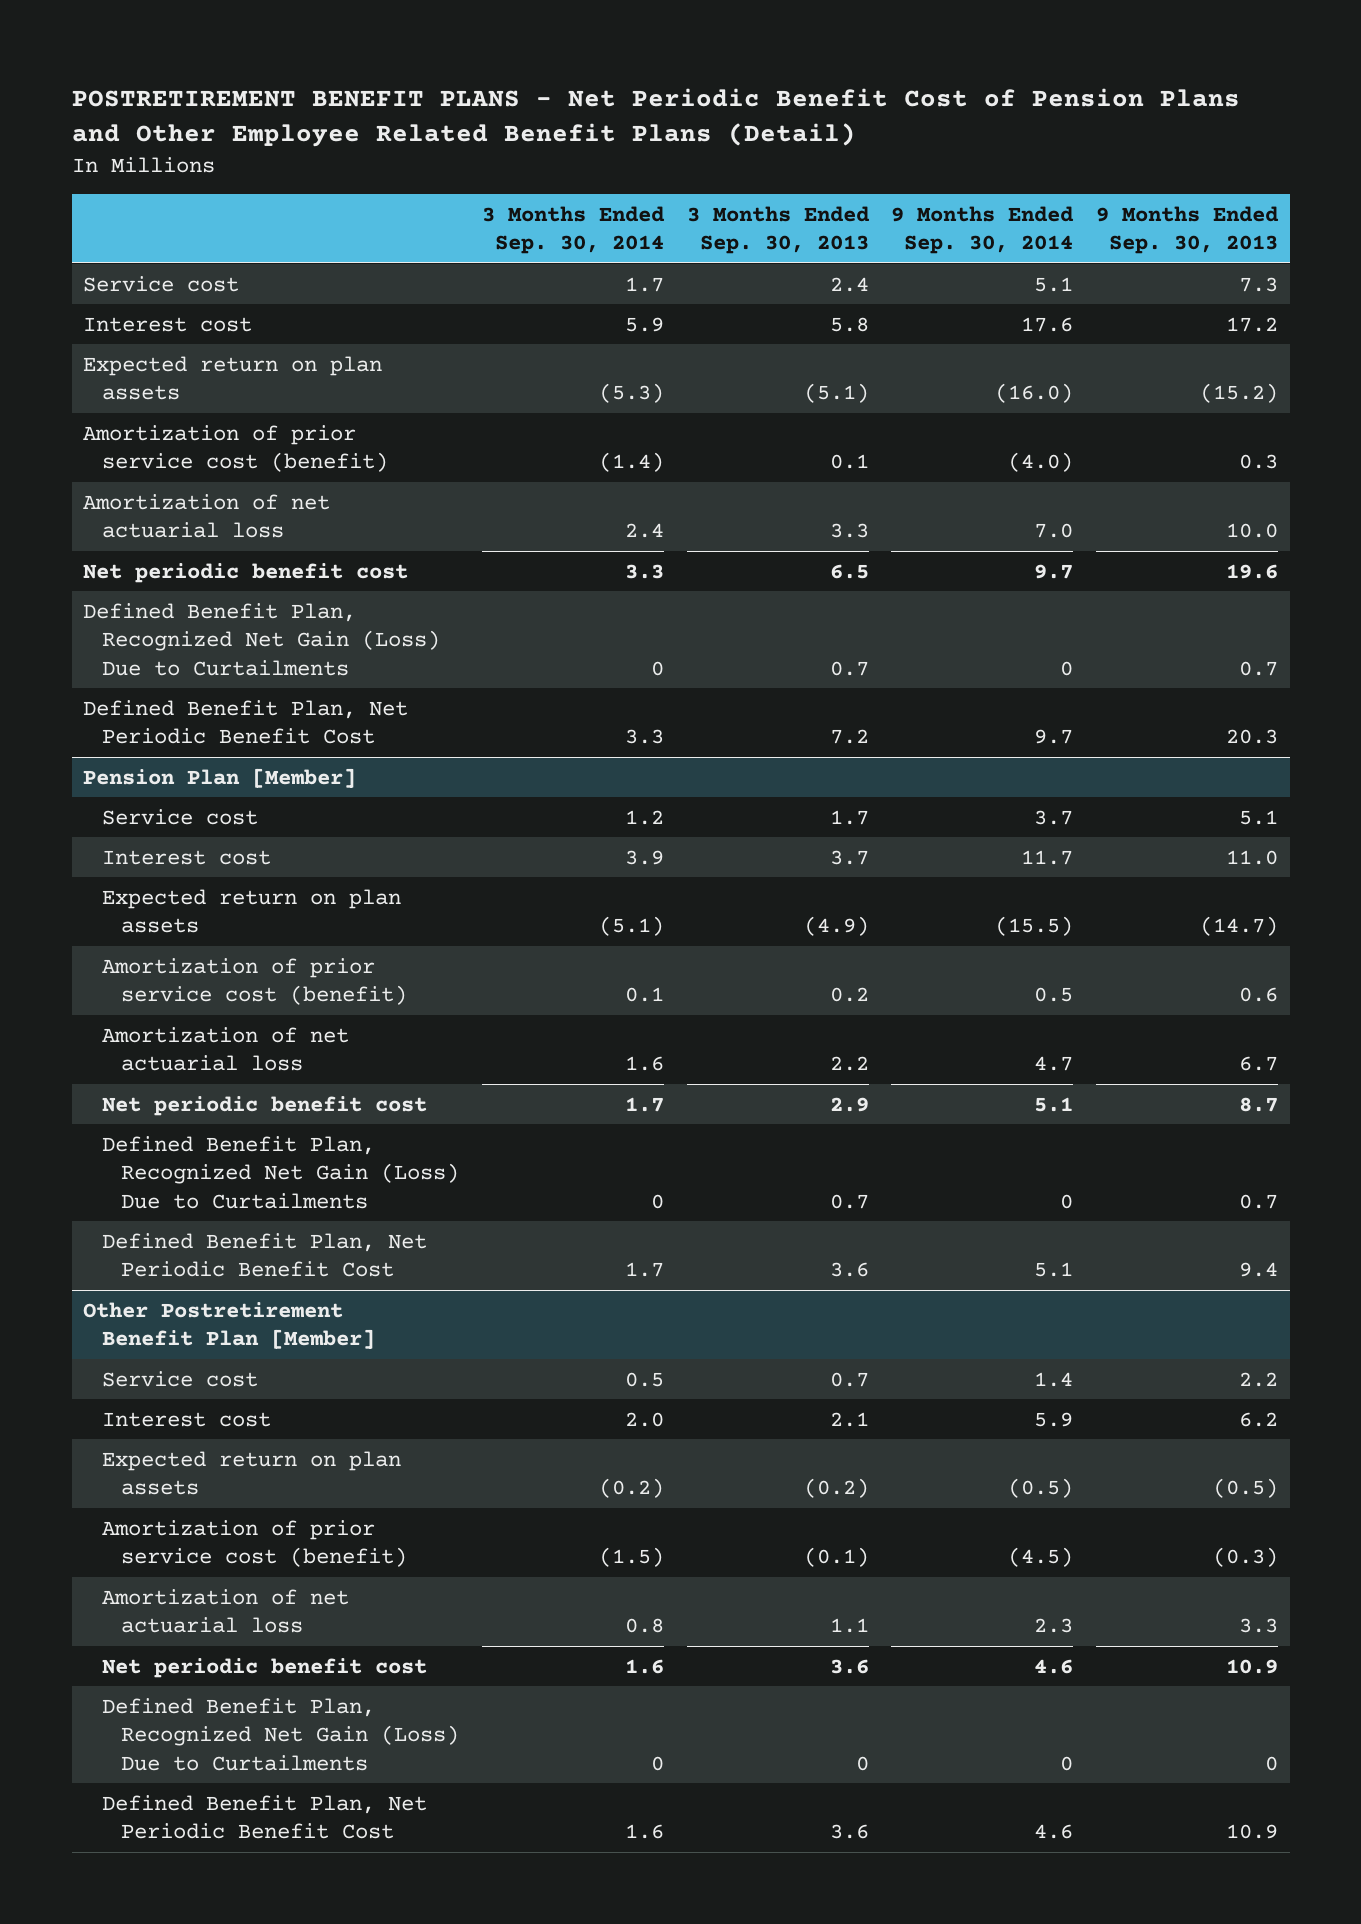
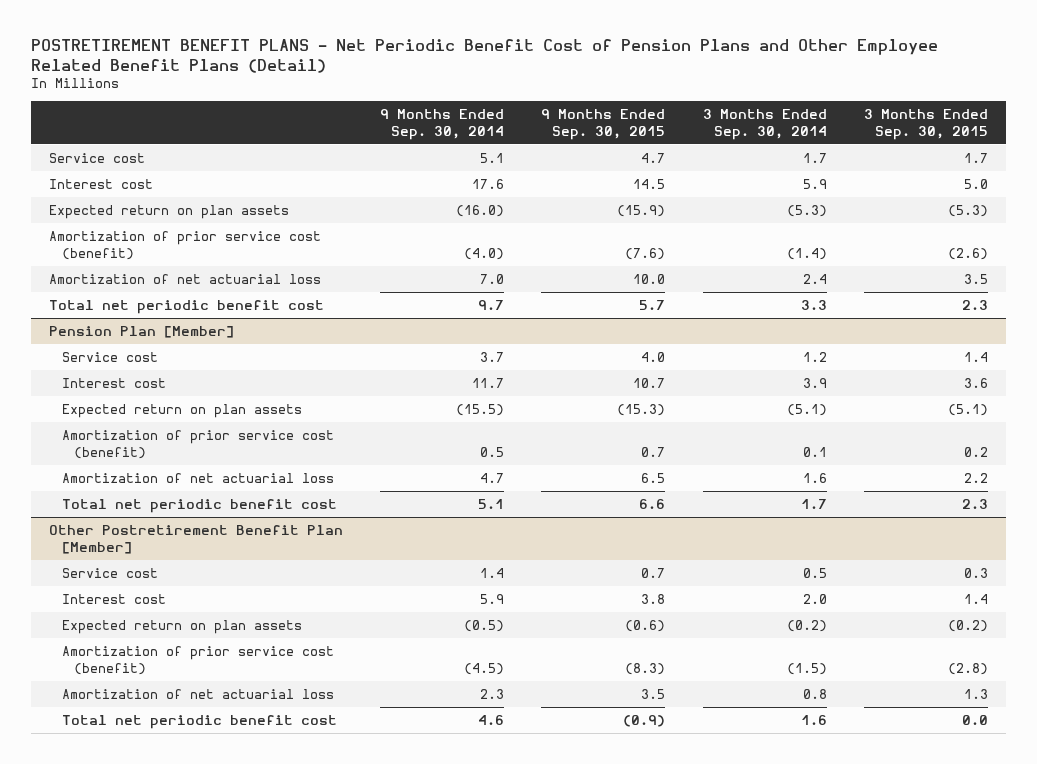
[686,205,870,255] 3 Months Ended Sep. 30, 2013 -> none
[1096,205,1280,255] 9 Months Ended Sep. 30, 2013 -> none
none -> [541,109,666,141] 9 Months Ended Sep. 30, 2015
none -> [863,109,988,141] 3 Months Ended Sep. 30, 2015
[83,562,409,583] Net periodic benefit cost -> none
[83,602,440,676] Defined Benefit Plan, Recognized Net Gain (Loss) Due to Curtailments -> none
[83,699,409,745] Defined Benefit Plan, Net Periodic Benefit Cost -> [49,299,325,314] Total net periodic benefit cost
[101,1095,427,1116] Net periodic benefit cost -> none
[101,1135,459,1209] Defined Benefit Plan, Recognized Net Gain (Loss) Due to Curtailments -> none
[101,1232,427,1278] Defined Benefit Plan, Net Periodic Benefit Cost -> [61,498,337,513] Total net periodic benefit cost
[101,1657,427,1678] Net periodic benefit cost -> none
[101,1697,459,1771] Defined Benefit Plan, Recognized Net Gain (Loss) Due to Curtailments -> none
[101,1794,427,1840] Defined Benefit Plan, Net Periodic Benefit Cost -> [61,714,337,729] Total net periodic benefit cost

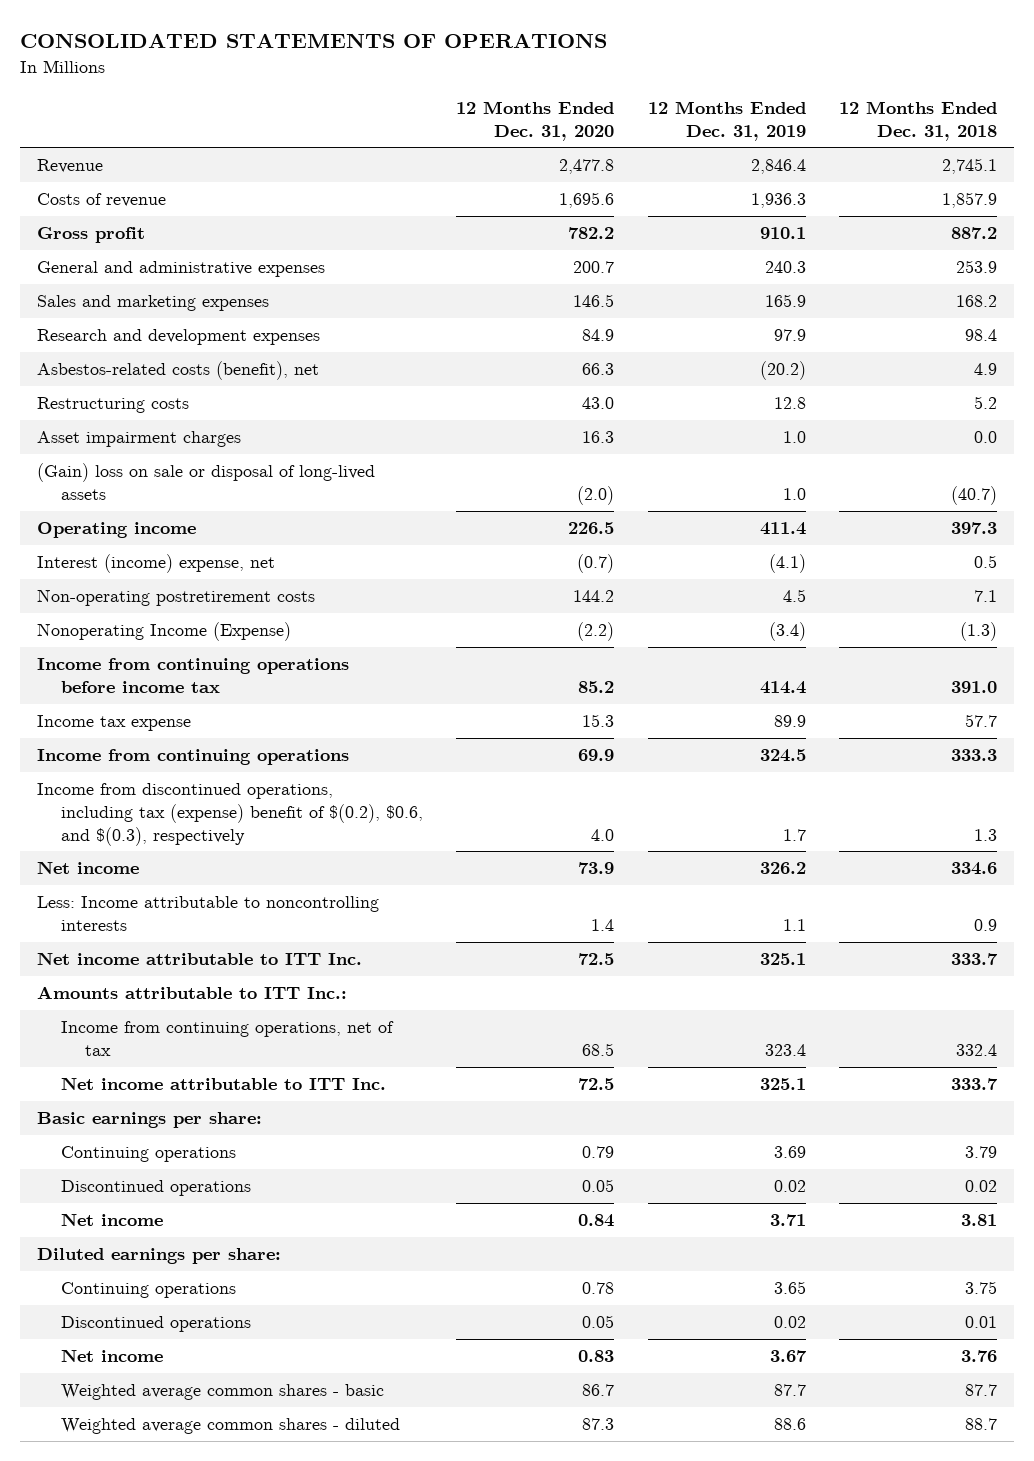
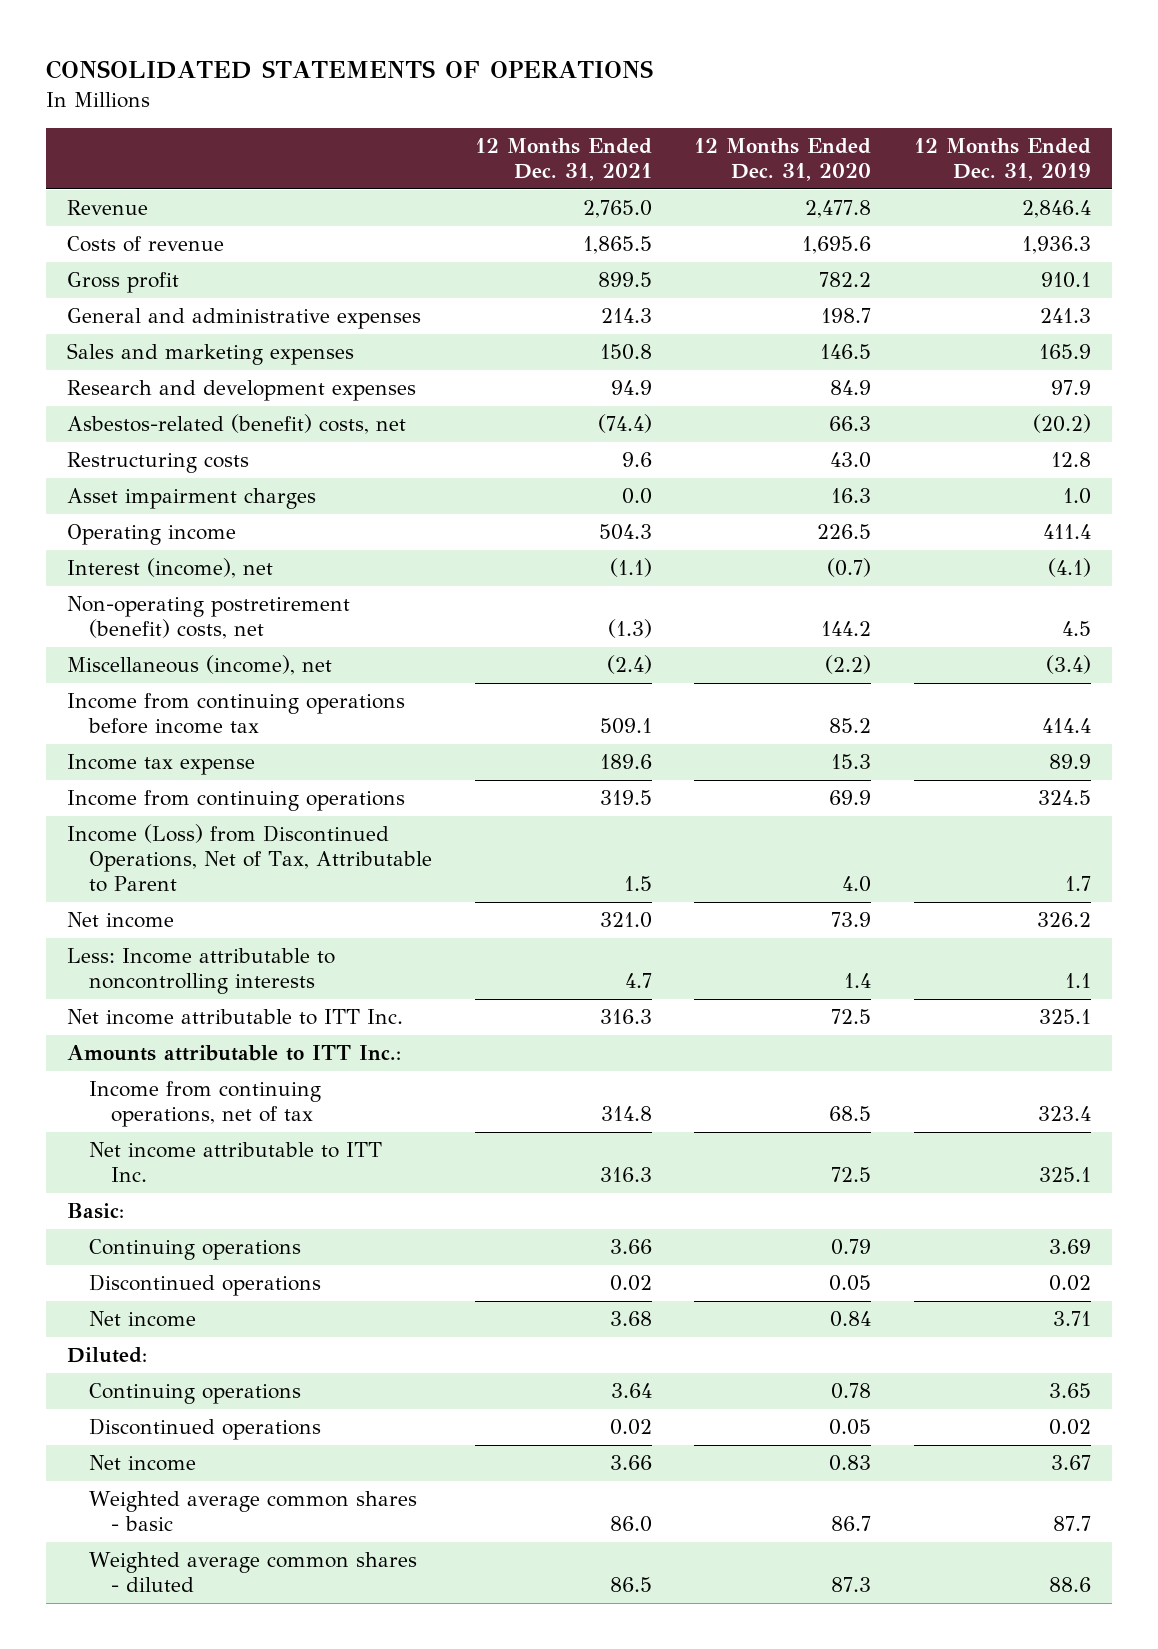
[838,100,997,141] 12 Months Ended Dec. 31, 2018 -> none
none -> [474,138,652,181] 12 Months Ended Dec. 31, 2021
[573,261,615,274] 200.7 -> [821,308,872,324] 198.7
[764,261,806,274] 240.3 -> [1040,308,1092,324] 241.3
[36,361,319,381] Asbestos-related costs (benefit), net -> [67,414,407,435] Asbestos-related (benefit) costs, net
[36,463,375,501] (Gain) loss on sale or disposal of long-lived assets -> none
[36,554,275,574] Interest (income) expense, net -> [67,558,274,579] Interest (income), net
[36,589,315,607] Non-operating postretirement costs -> [67,596,351,640] Non-operating postretirement (benefit) costs, net
[36,622,291,642] Nonoperating Income (Expense) -> [67,655,333,676] Miscellaneous (income), net
[36,783,423,846] Income from discontinued operations, including tax (expense) benefit of $(0.2), $0.6, and $(0.3), respectively -> [67,824,433,892] Income (Loss) from Discontinued Operations, Net of Tax, Attributable to Parent
[36,1112,262,1129] Basic earnings per share: -> [67,1203,125,1220] Basic:
[36,1248,281,1265] Diluted earnings per share: -> [67,1347,148,1364] Diluted:

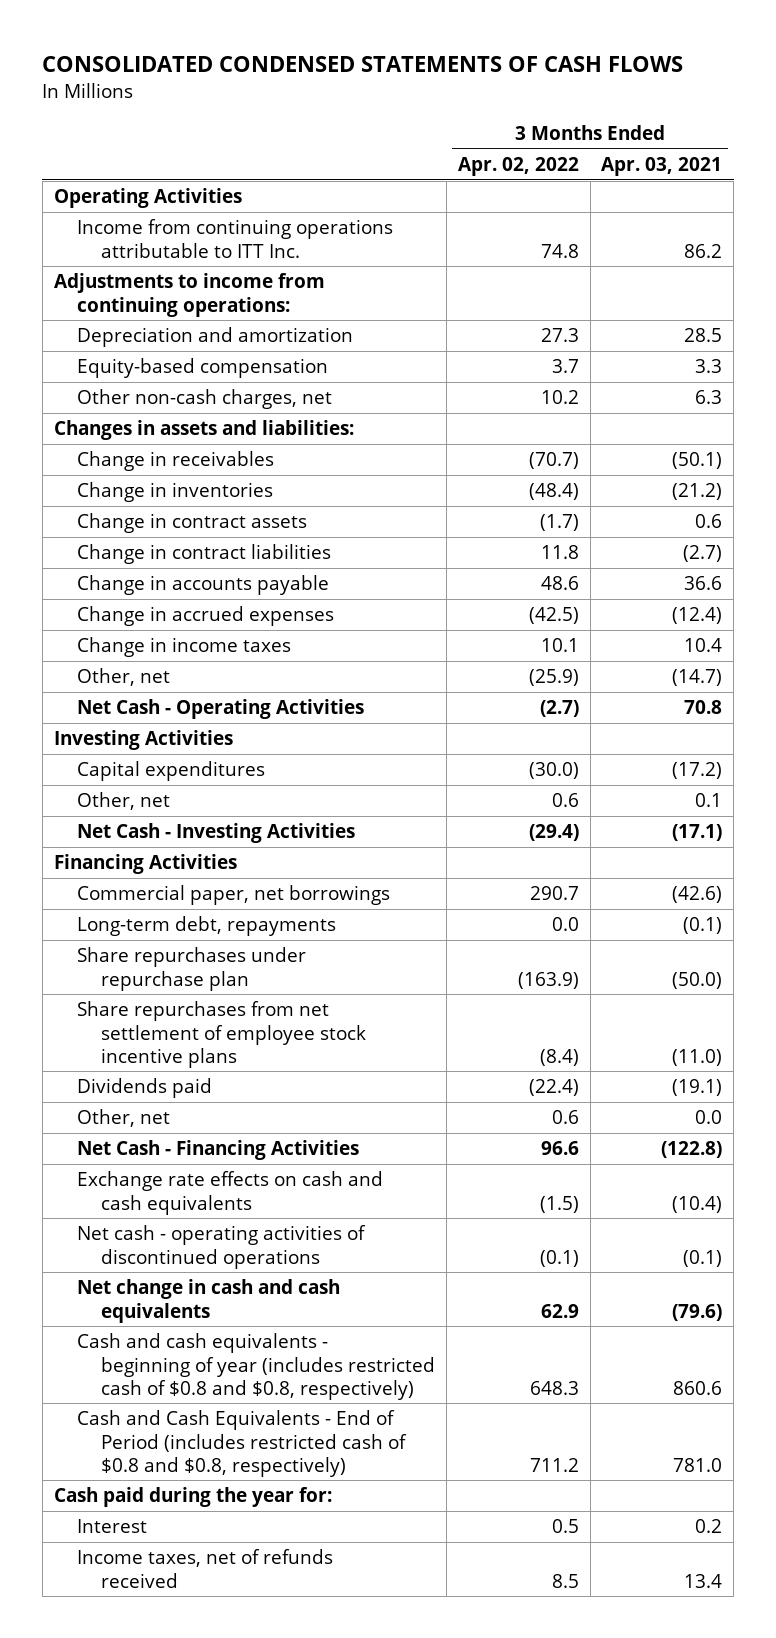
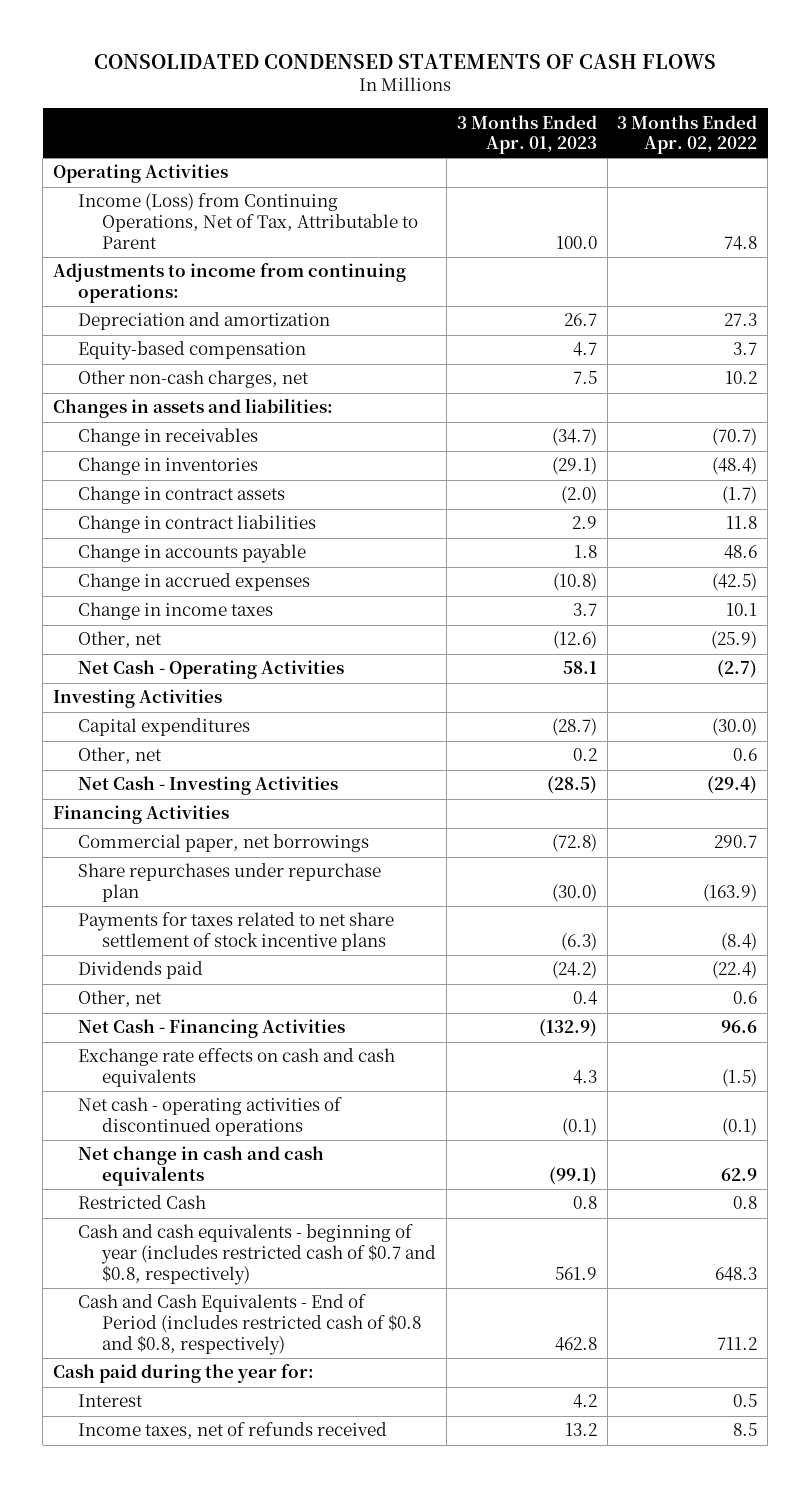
[601,157,723,177] Apr. 03, 2021 -> none
none -> [456,114,597,155] 3 Months Ended Apr. 01, 2023
[77,219,394,258] Income from continuing operations attributable to ITT Inc. -> [77,193,419,249] Income (Loss) from Continuing Operations, Net of Tax, Attributable to Parent
[77,916,337,937] Long-term debt, repayments -> none
[77,1001,367,1068] Share repurchases from net settlement of employee stock incentive plans -> [77,912,394,952] Payments for taxes related to net share settlement of stock incentive plans
none -> [77,1195,206,1210] Restricted Cash
[77,1333,436,1400] Cash and cash equivalents - beginning of year (includes restricted cash of $0.8 and $0.8, respectively) -> [77,1224,437,1285] Cash and cash equivalents - beginning of year (includes restricted cash of $0.7 and $0.8, respectively)

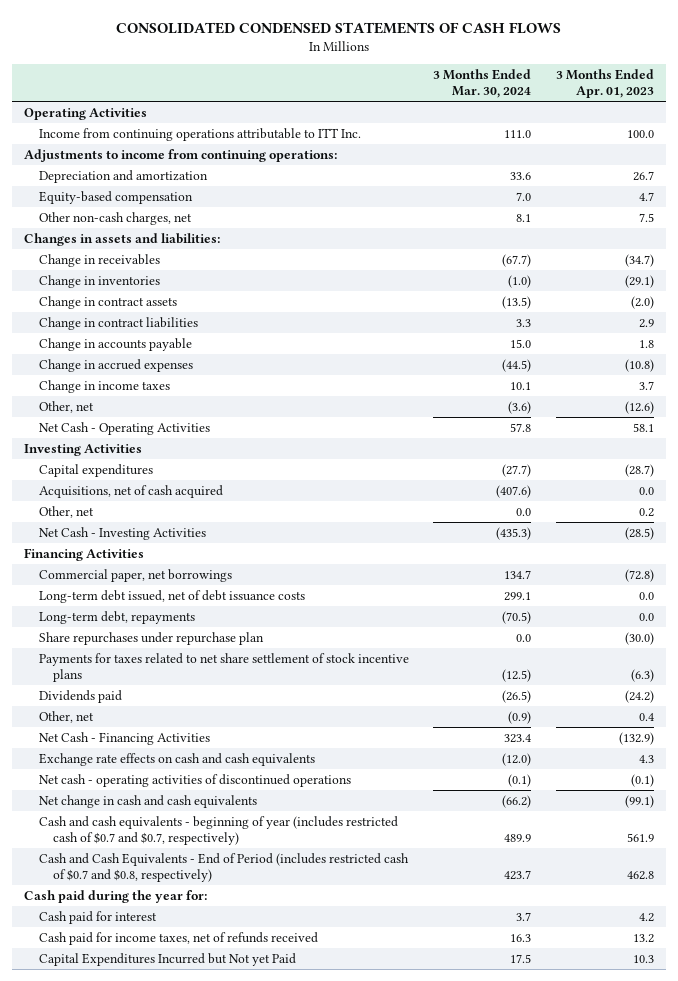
[617,114,758,155] 3 Months Ended Apr. 02, 2022 -> none
none -> [433,69,532,98] 3 Months Ended Mar. 30, 2024
[77,193,419,249] Income (Loss) from Continuing Operations, Net of Tax, Attributable to Parent -> [38,127,361,141] Income from continuing operations attributable to ITT Inc.
none -> [38,484,223,498] Acquisitions, net of cash acquired
none -> [38,589,305,603] Long-term debt issued, net of debt issuance costs
none -> [38,610,195,624] Long-term debt, repayments
[77,1195,206,1210] Restricted Cash -> none
[77,1224,437,1285] Cash and cash equivalents - beginning of year (includes restricted cash of $0.7 and $0.8, respectively) -> [38,815,398,845] Cash and cash equivalents - beginning of year (includes restricted cash of $0.7 and $0.7, respectively)
[77,1294,422,1355] Cash and Cash Equivalents - End of Period (includes restricted cash of $0.8 and $0.8, respectively) -> [38,852,409,882] Cash and Cash Equivalents - End of Period (includes restricted cash of $0.7 and $0.8, respectively)
[77,1394,143,1408] Interest -> [38,910,157,924] Cash paid for interest
[77,1422,387,1440] Income taxes, net of refunds received -> [38,931,318,945] Cash paid for income taxes, net of refunds received
none -> [38,952,296,966] Capital Expenditures Incurred but Not yet Paid

